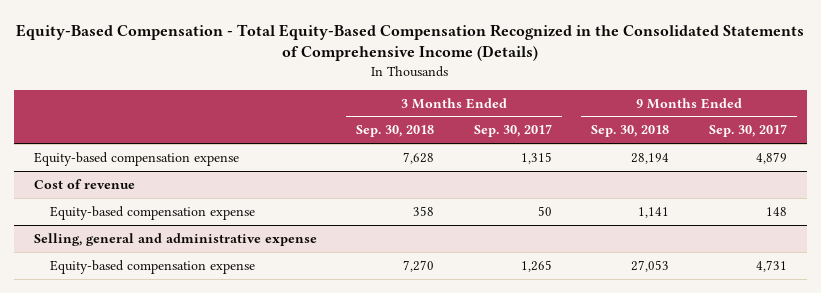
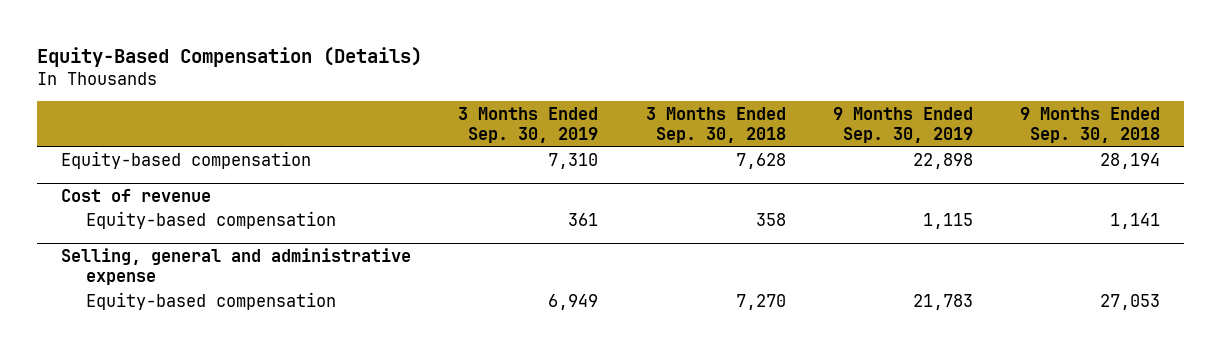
[16,23,805,62] Equity-Based Compensation - Total Equity-Based Compensation Recognized in the Consolidated Statements of Comprehensive Income (Details) -> [37,46,423,67] Equity-Based Compensation (Details)
[473,124,552,138] Sep. 30, 2017 -> none
[708,124,787,138] Sep. 30, 2017 -> none
none -> [458,106,599,144] 3 Months Ended Sep. 30, 2019
none -> [833,106,974,144] 9 Months Ended Sep. 30, 2019
[33,151,239,166] Equity-based compensation expense -> [61,151,312,170] Equity-based compensation
[49,205,255,220] Equity-based compensation expense -> [85,211,336,230] Equity-based compensation
[49,259,255,274] Equity-based compensation expense -> [85,292,336,311] Equity-based compensation

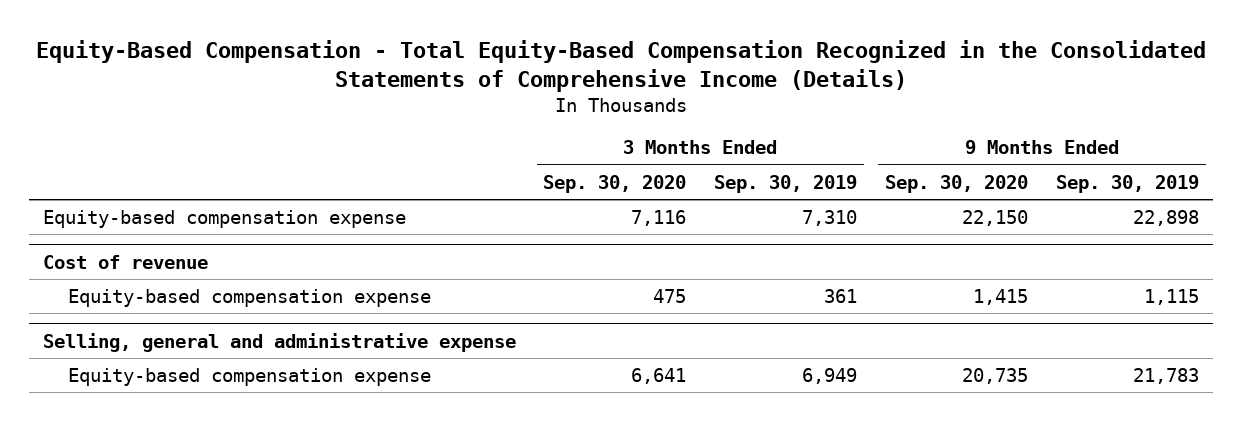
[37,46,423,67] Equity-Based Compensation (Details) -> [35,39,1206,92] Equity-Based Compensation - Total Equity-Based Compensation Recognized in the Consolidated Statements of Comprehensive Income (Details)
[645,106,786,144] 3 Months Ended Sep. 30, 2018 -> none
[1020,106,1161,144] 9 Months Ended Sep. 30, 2018 -> none
none -> [543,174,687,193] Sep. 30, 2020
none -> [884,174,1028,193] Sep. 30, 2020
[61,151,312,170] Equity-based compensation -> [42,210,406,229] Equity-based compensation expense
[85,211,336,230] Equity-based compensation -> [68,289,432,308] Equity-based compensation expense
[85,292,336,311] Equity-based compensation -> [68,368,432,387] Equity-based compensation expense

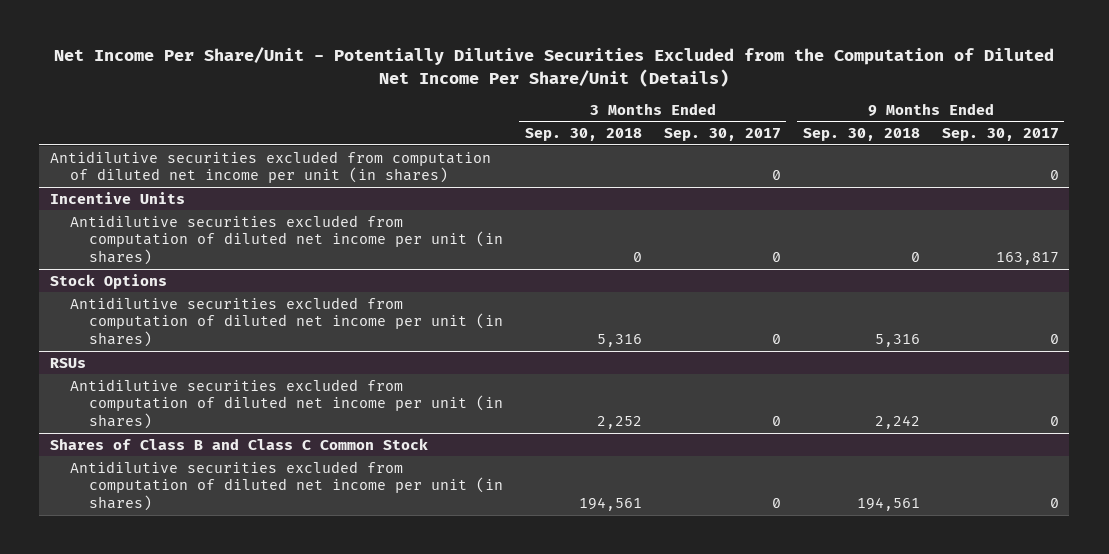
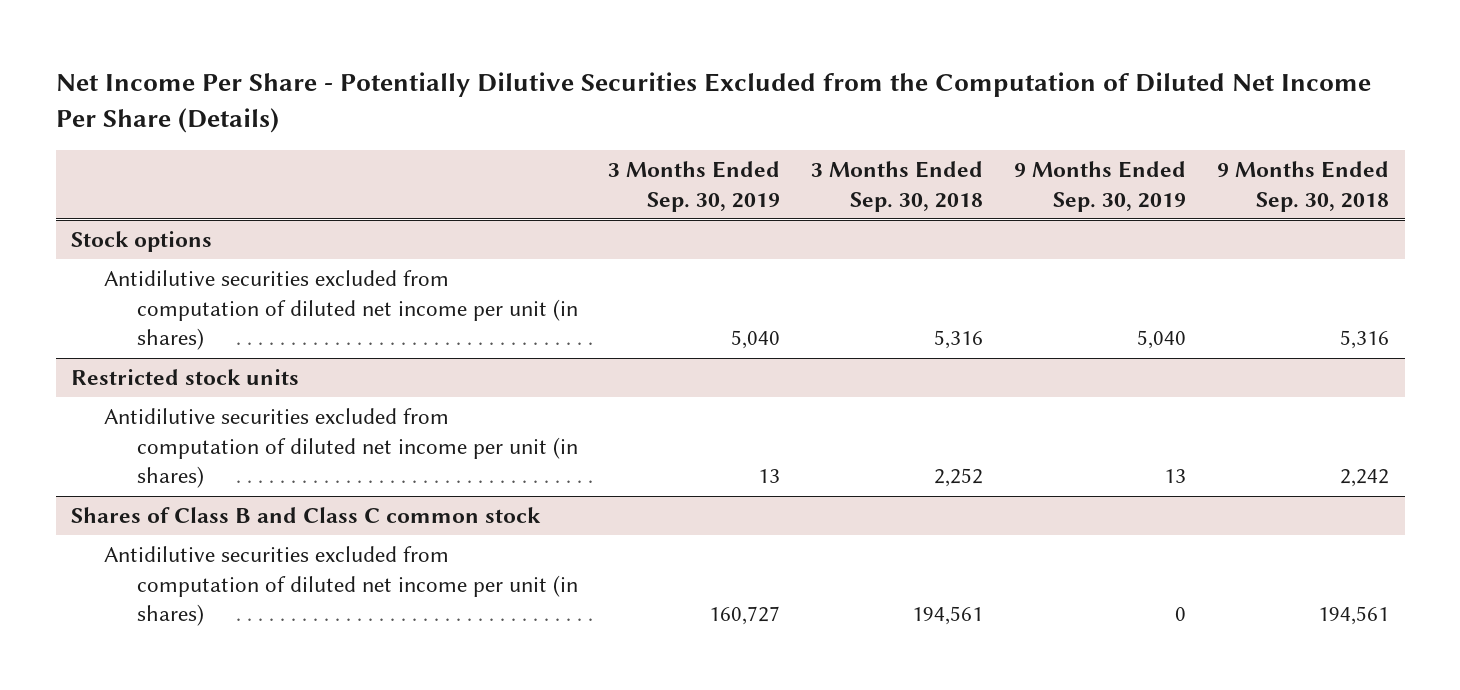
[54,47,1055,87] Net Income Per Share/Unit - Potentially Dilutive Securities Excluded from the Computation of Diluted Net Income Per Share/Unit (Details) -> [55,72,1371,134] Net Income Per Share - Potentially Dilutive Securities Excluded from the Computation of Diluted Net Income Per Share (Details)
[663,127,781,141] Sep. 30, 2017 -> none
[941,127,1059,141] Sep. 30, 2017 -> none
none -> [608,161,781,212] 3 Months Ended Sep. 30, 2019
none -> [1014,161,1187,212] 9 Months Ended Sep. 30, 2019
[50,150,492,184] Antidilutive securities excluded from computation of diluted net income per unit (in shares) -> none
[50,191,186,204] Incentive Units -> none
[69,214,503,265] Antidilutive securities excluded from computation of diluted net income per unit (in shares) -> none
[50,273,168,289] Stock Options -> [71,231,213,253] Stock options
[50,357,87,368] RSUs -> [71,369,300,386] Restricted stock units
[50,437,429,450] Shares of Class B and Class C Common Stock -> [71,507,542,524] Shares of Class B and Class C common stock

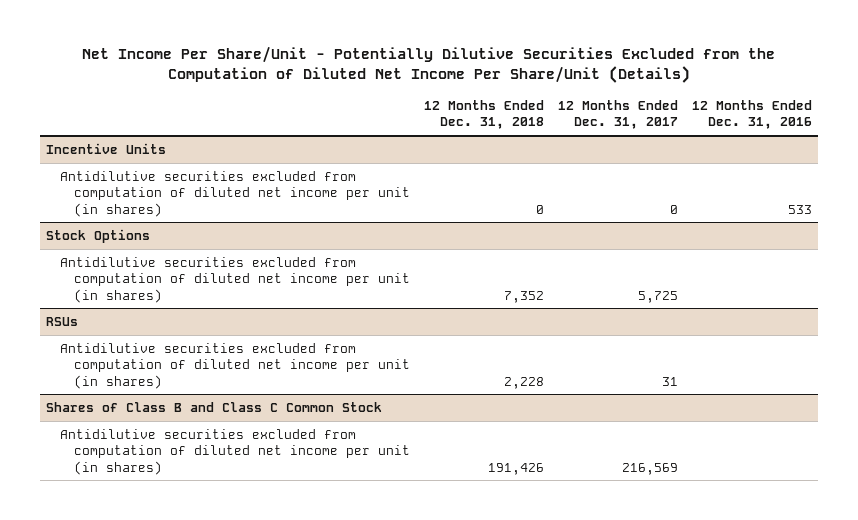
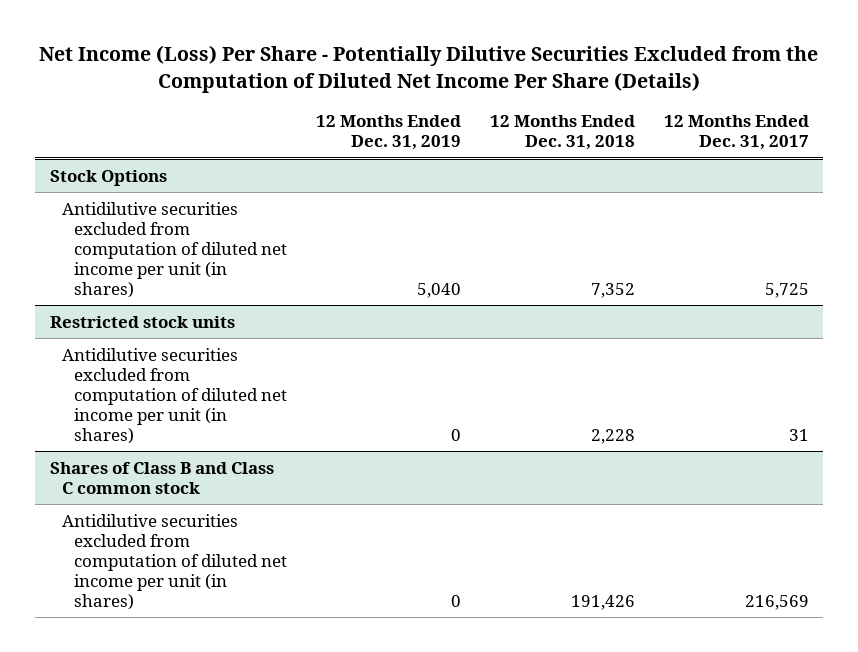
[81,46,775,84] Net Income Per Share/Unit - Potentially Dilutive Securities Excluded from the Computation of Diluted Net Income Per Share/Unit (Details) -> [39,45,819,93] Net Income (Loss) Per Share - Potentially Dilutive Securities Excluded from the Computation of Diluted Net Income Per Share (Details)
[691,99,812,130] 12 Months Ended Dec. 31, 2016 -> none
none -> [315,115,461,151] 12 Months Ended Dec. 31, 2019
[46,142,167,154] Incentive Units -> none
[60,170,411,217] Antidilutive securities excluded from computation of diluted net income per unit (in shares) -> none
[46,316,79,326] RSUs -> [49,315,235,328] Restricted stock units
[46,401,383,412] Shares of Class B and Class C Common Stock -> [49,461,274,494] Shares of Class B and Class C common stock

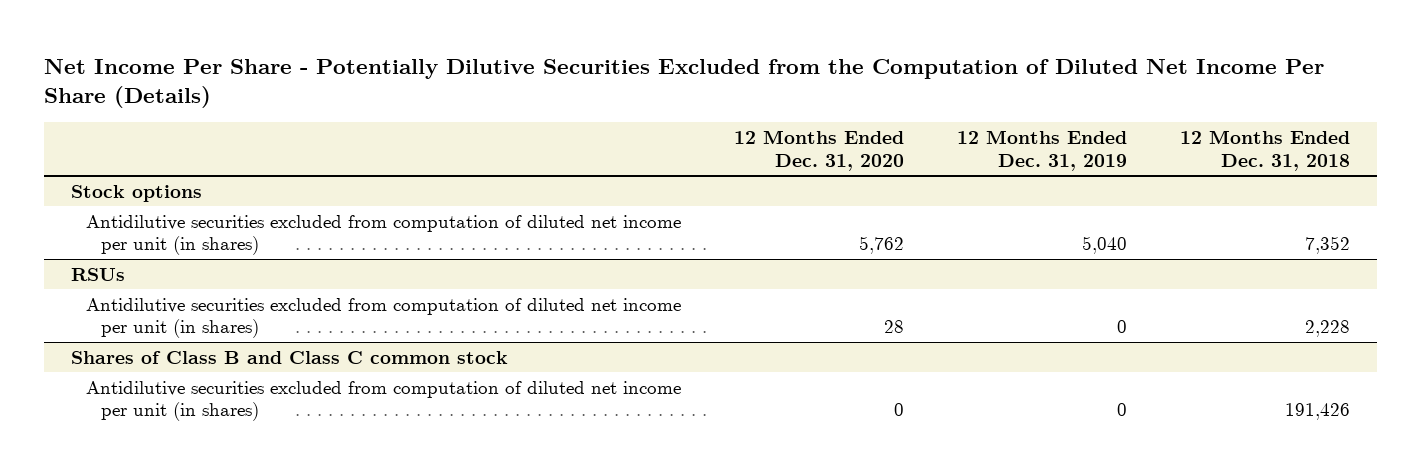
[39,45,819,93] Net Income (Loss) Per Share - Potentially Dilutive Securities Excluded from the Computation of Diluted Net Income Per Share (Details) -> [44,58,1325,109] Net Income Per Share - Potentially Dilutive Securities Excluded from the Computation of Diluted Net Income Per Share (Details)
[663,115,809,151] 12 Months Ended Dec. 31, 2017 -> none
none -> [733,129,904,171] 12 Months Ended Dec. 31, 2020
[49,169,167,186] Stock Options -> [70,184,202,202] Stock options
[49,315,235,328] Restricted stock units -> [70,267,125,281] RSUs

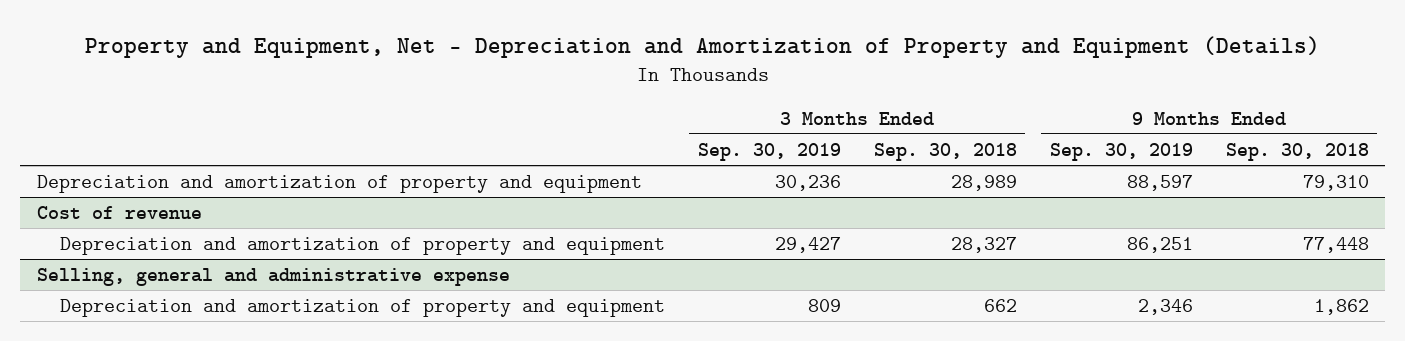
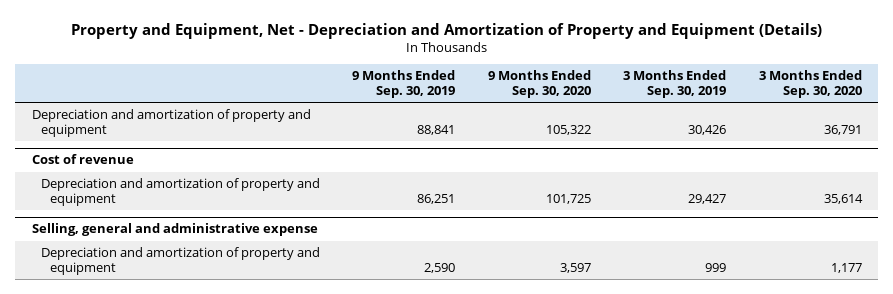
[873,143,1017,162] Sep. 30, 2018 -> none
[1225,143,1369,162] Sep. 30, 2018 -> none
none -> [487,70,591,98] 9 Months Ended Sep. 30, 2020
none -> [758,70,862,98] 3 Months Ended Sep. 30, 2020
[774,175,841,192] 30,236 -> [688,124,727,135] 30,426
[1126,175,1193,192] 88,597 -> [417,124,456,135] 88,841
[807,299,841,313] 809 -> [705,262,727,272] 999
[1137,299,1193,316] 2,346 -> [424,262,456,273] 2,590

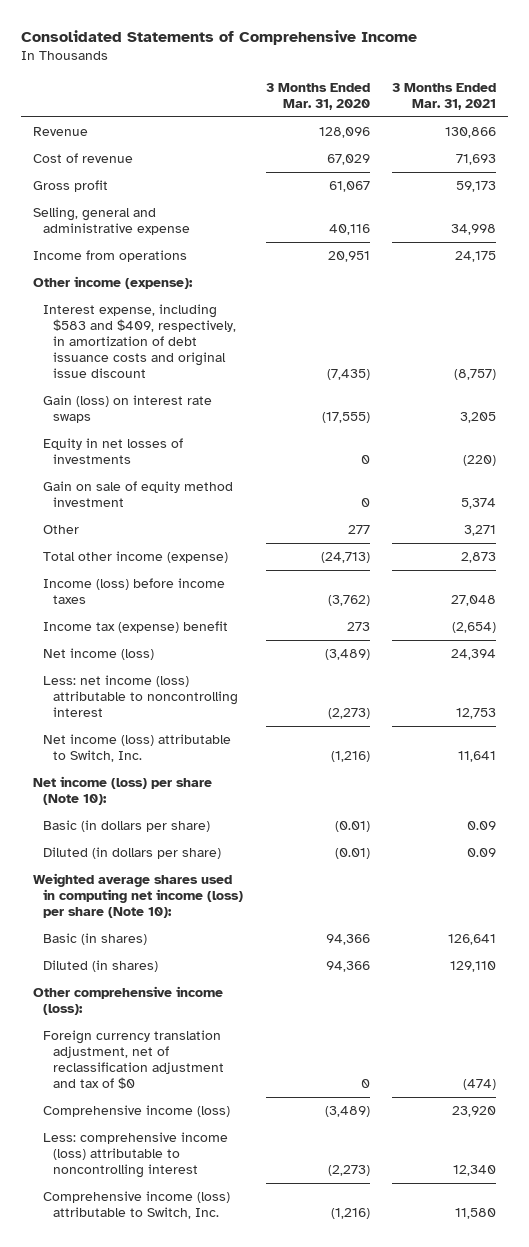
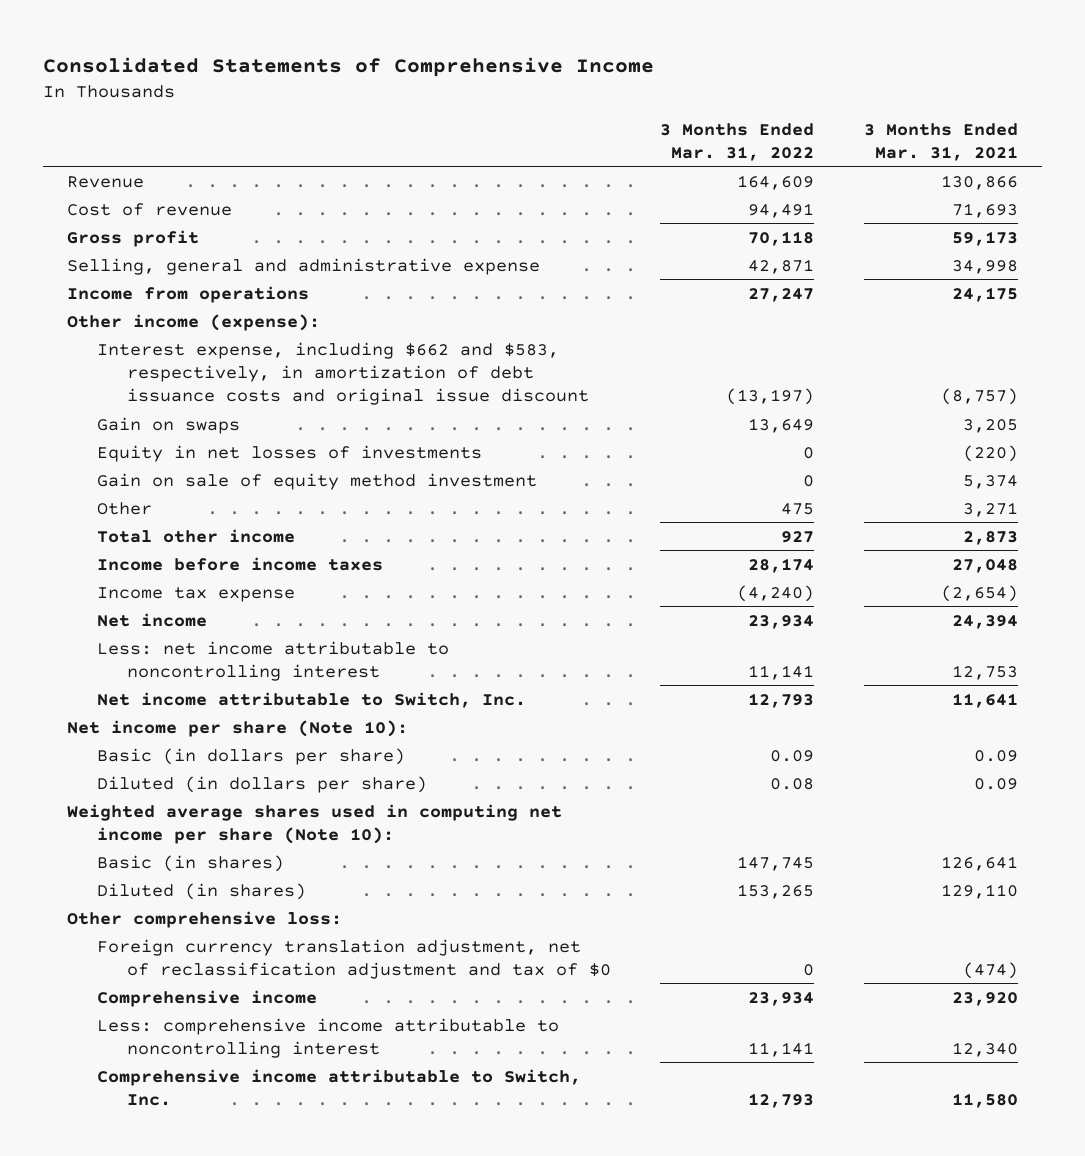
[265,82,370,110] 3 Months Ended Mar. 31, 2020 -> none
none -> [660,122,815,161] 3 Months Ended Mar. 31, 2022
[42,303,236,379] Interest expense, including $583 and $409, respectively, in amortization of debt issuance costs and original issue discount -> [97,341,589,405] Interest expense, including $662 and $583, respectively, in amortization of debt issuance costs and original issue discount
[42,394,212,424] Gain (loss) on interest rate swaps -> [97,416,241,434] Gain on swaps
[42,550,228,563] Total other income (expense) -> [97,528,296,543] Total other income
[42,577,225,605] Income (loss) before income taxes -> [97,556,384,571] Income before income taxes
[42,620,228,633] Income tax (expense) benefit -> [97,586,296,602] Income tax expense
[42,647,154,660] Net income (loss) -> [97,612,208,627] Net income
[42,674,238,718] Less: net income (loss) attributable to noncontrolling interest -> [97,640,450,681] Less: net income attributable to noncontrolling interest
[42,733,231,763] Net income (loss) attributable to Switch, Inc. -> [97,691,527,708] Net income attributable to Switch, Inc.
[32,775,212,806] Net income (loss) per share (Note 10): -> [67,719,409,737] Net income per share (Note 10):
[32,872,243,919] Weighted average shares used in computing net income (loss) per share (Note 10): -> [67,803,563,844] Weighted average shares used in computing net income per share (Note 10):
[32,985,223,1016] Other comprehensive income (loss): -> [67,910,343,928] Other comprehensive loss:
[42,1104,230,1117] Comprehensive income (loss) -> [97,989,318,1007] Comprehensive income
[42,1131,228,1179] Less: comprehensive income (loss) attributable to noncontrolling interest -> [97,1017,560,1058] Less: comprehensive income attributable to noncontrolling interest
[42,1190,230,1220] Comprehensive income (loss) attributable to Switch, Inc. -> [97,1068,582,1106] Comprehensive income attributable to Switch, Inc.

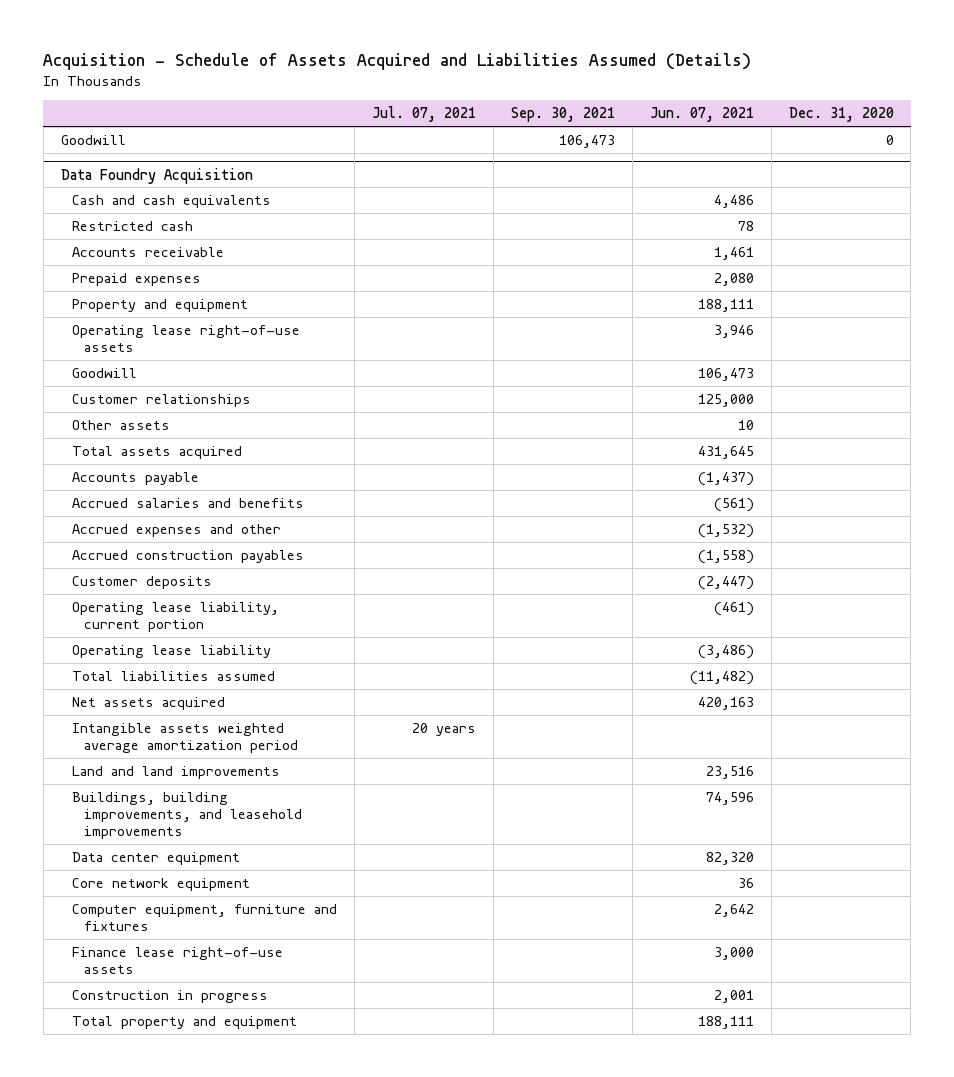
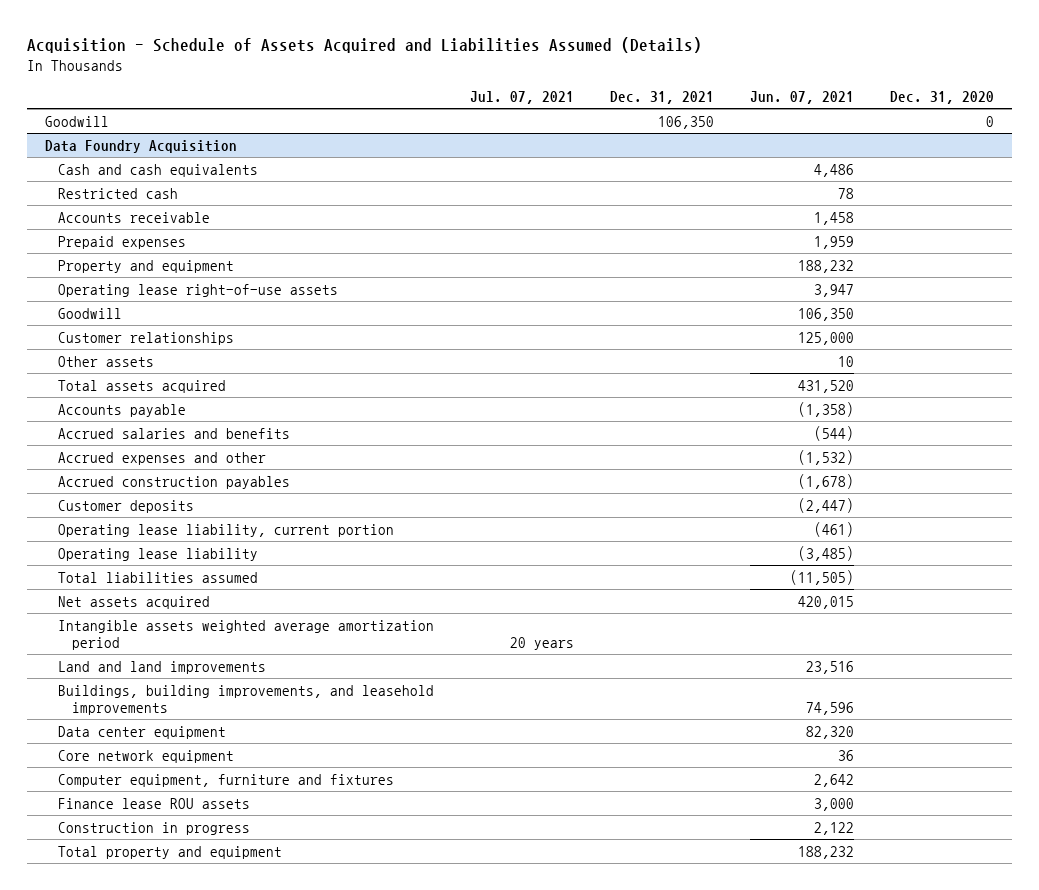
[510,107,615,123] Sep. 30, 2021 -> none
none -> [610,91,715,105] Dec. 31, 2021
[713,246,754,260] 1,461 -> [814,211,855,225] 1,458
[713,272,754,286] 2,080 -> [814,235,855,249] 1,959
[697,298,754,312] 188,111 -> [798,259,855,273] 188,232
[713,324,754,338] 3,946 -> [814,283,855,297] 3,947
[697,367,754,381] 106,473 -> [798,307,855,321] 106,350
[697,445,754,459] 431,645 -> [798,379,855,393] 431,520
[697,471,754,486] (1,437) -> [798,401,855,417] (1,358)
[713,497,754,512] (561) -> [814,425,855,441] (544)
[697,549,754,564] (1,558) -> [798,473,855,489] (1,678)
[697,644,754,659] (3,486) -> [798,545,855,561] (3,485)
[689,670,754,685] (11,482) -> [790,569,855,585] (11,505)
[697,696,754,710] 420,163 -> [798,595,855,609] 420,015
[72,946,284,975] Finance lease right-of-use assets -> [58,797,251,809] Finance lease ROU assets
[713,989,754,1003] 2,001 -> [814,821,855,835] 2,122
[697,1015,754,1029] 188,111 -> [798,845,855,859] 188,232

